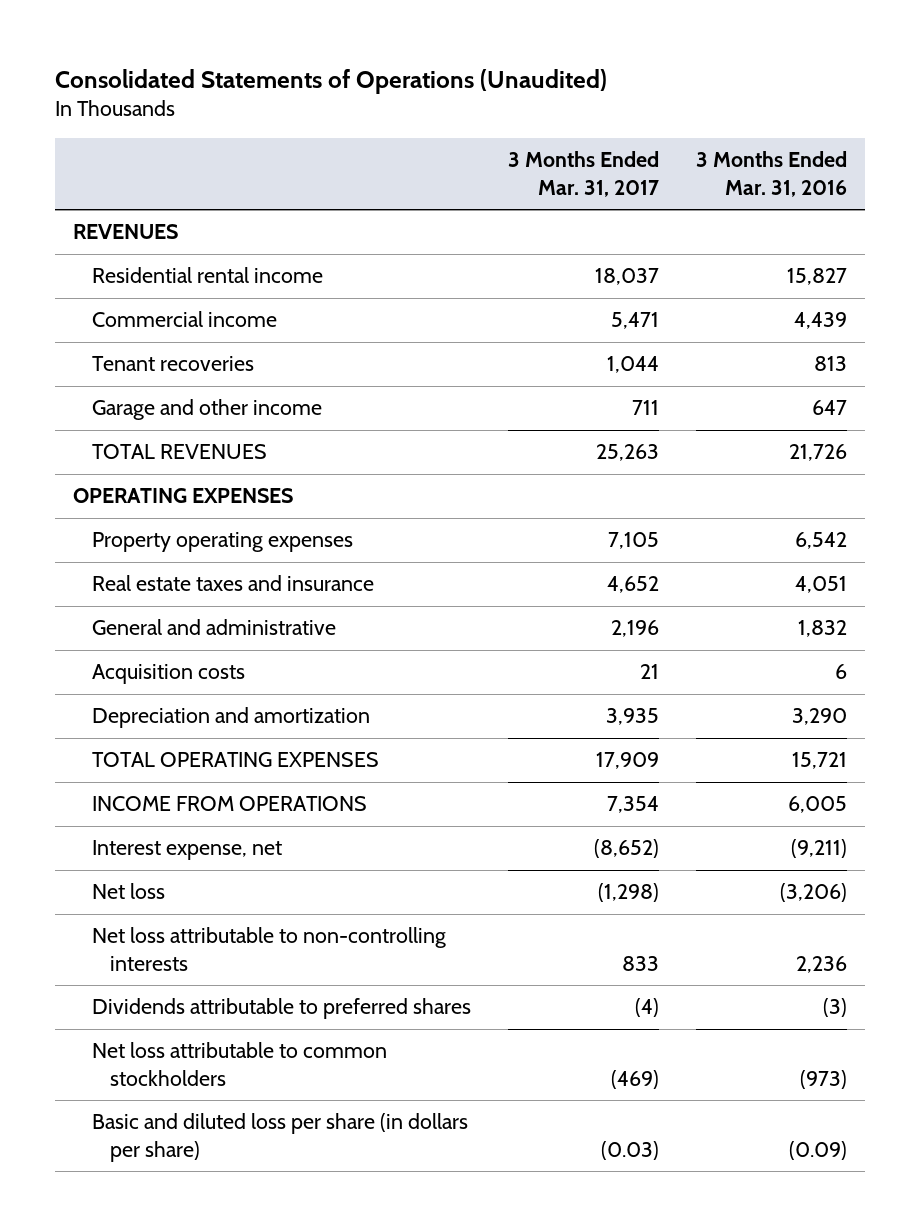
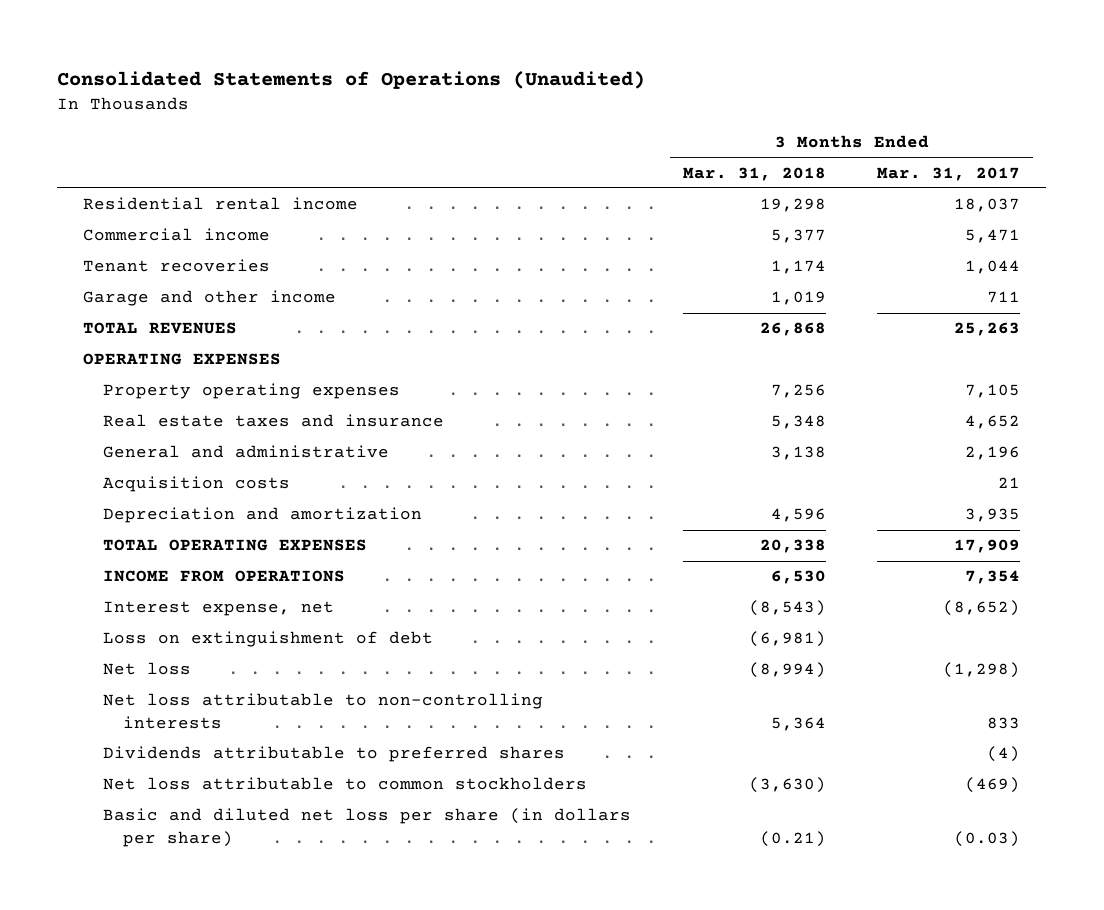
[695,151,847,197] 3 Months Ended Mar. 31, 2016 -> none
none -> [682,166,826,181] Mar. 31, 2018
[73,224,179,240] REVENUES -> none
none -> [102,631,433,648] Loss on extinguishment of debt
[91,1113,468,1162] Basic and diluted loss per share (in dollars per share) -> [102,808,631,847] Basic and diluted net loss per share (in dollars per share)

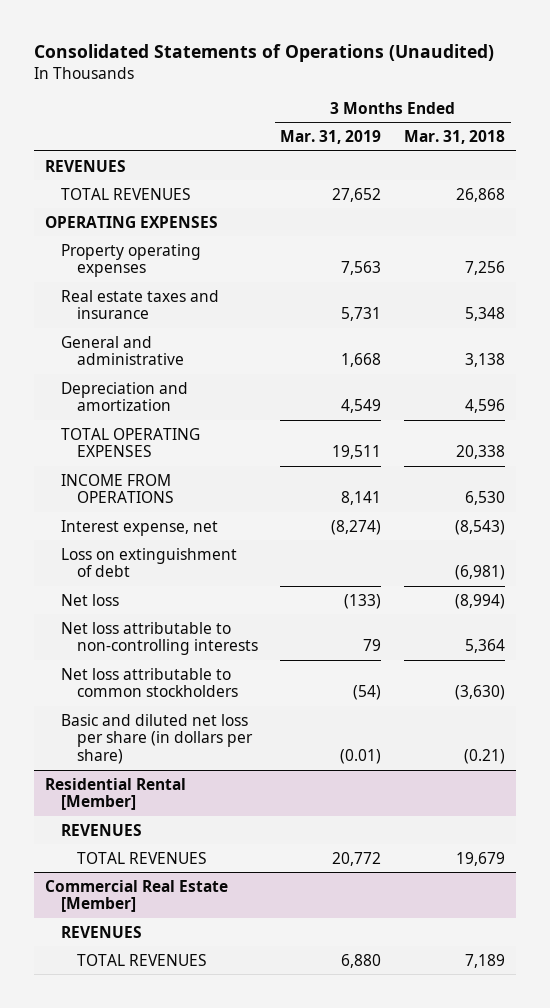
[877,166,1021,181] Mar. 31, 2017 -> none
none -> [280,129,382,144] Mar. 31, 2019
[83,197,359,211] Residential rental income -> none
[83,228,271,242] Commercial income -> none
[83,259,271,273] Tenant recoveries -> none
[83,290,337,307] Garage and other income -> none
none -> [45,159,127,172] REVENUES
[102,476,290,493] Acquisition costs -> none
[102,746,565,763] Dividends attributable to preferred shares -> none
none -> [45,777,187,811] Residential Rental [Member]
none -> [61,823,143,836] REVENUES
none -> [76,851,207,864] TOTAL REVENUES
none -> [45,879,229,913] Commercial Real Estate [Member]
none -> [61,925,143,938] REVENUES
none -> [76,953,207,966] TOTAL REVENUES

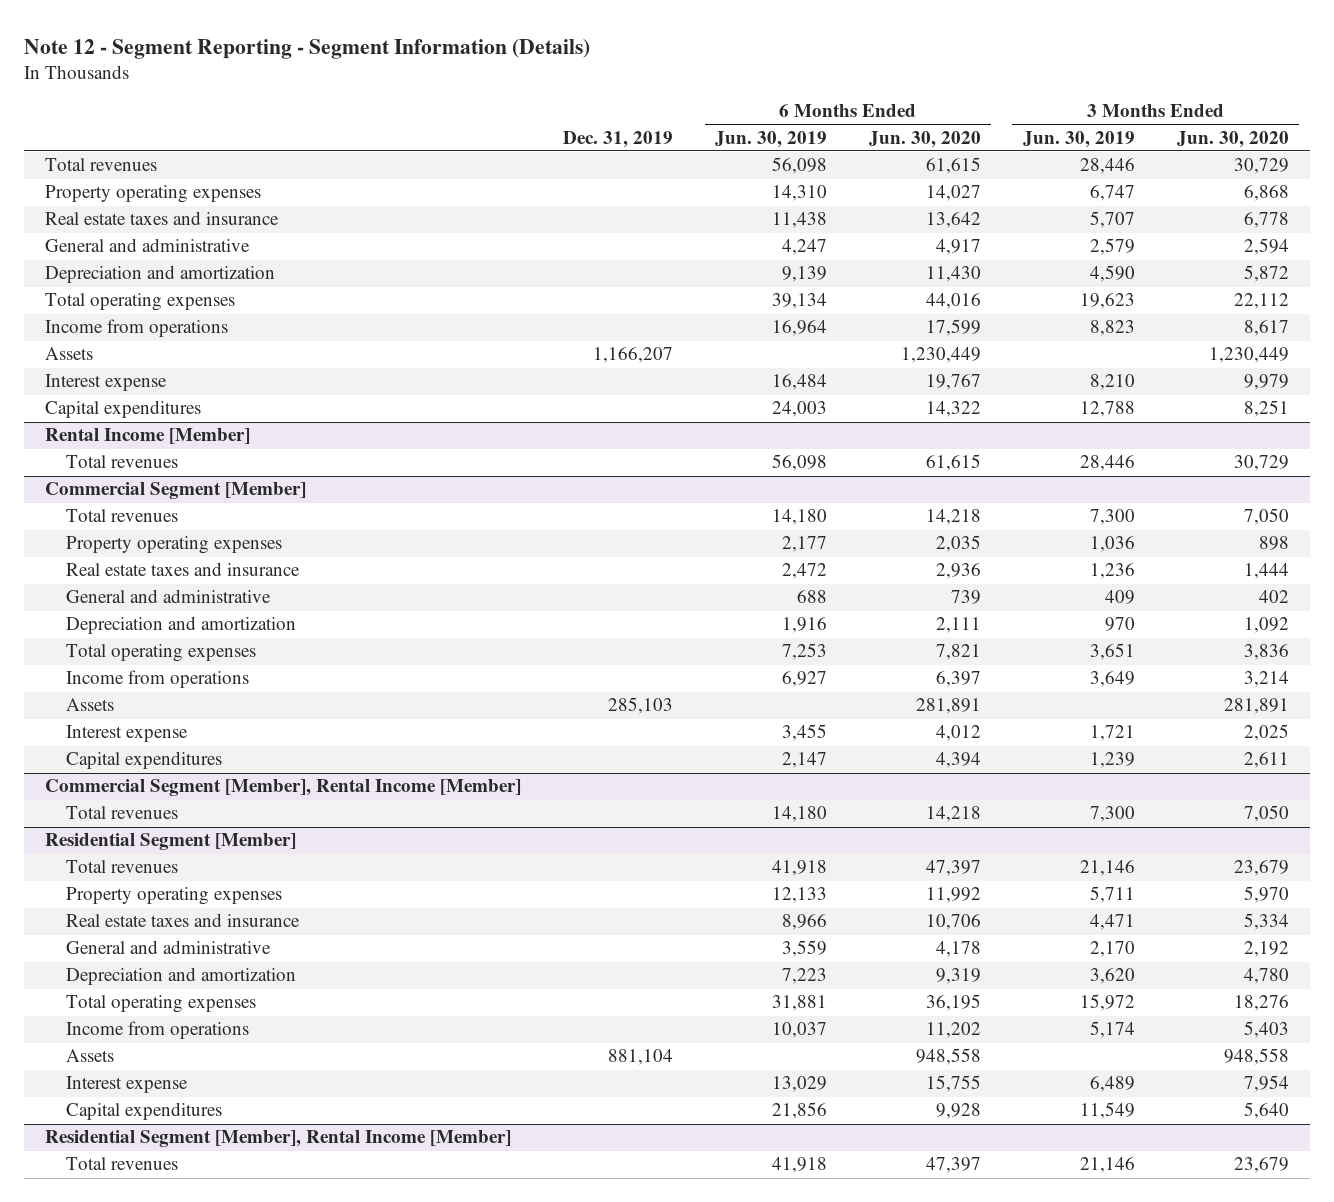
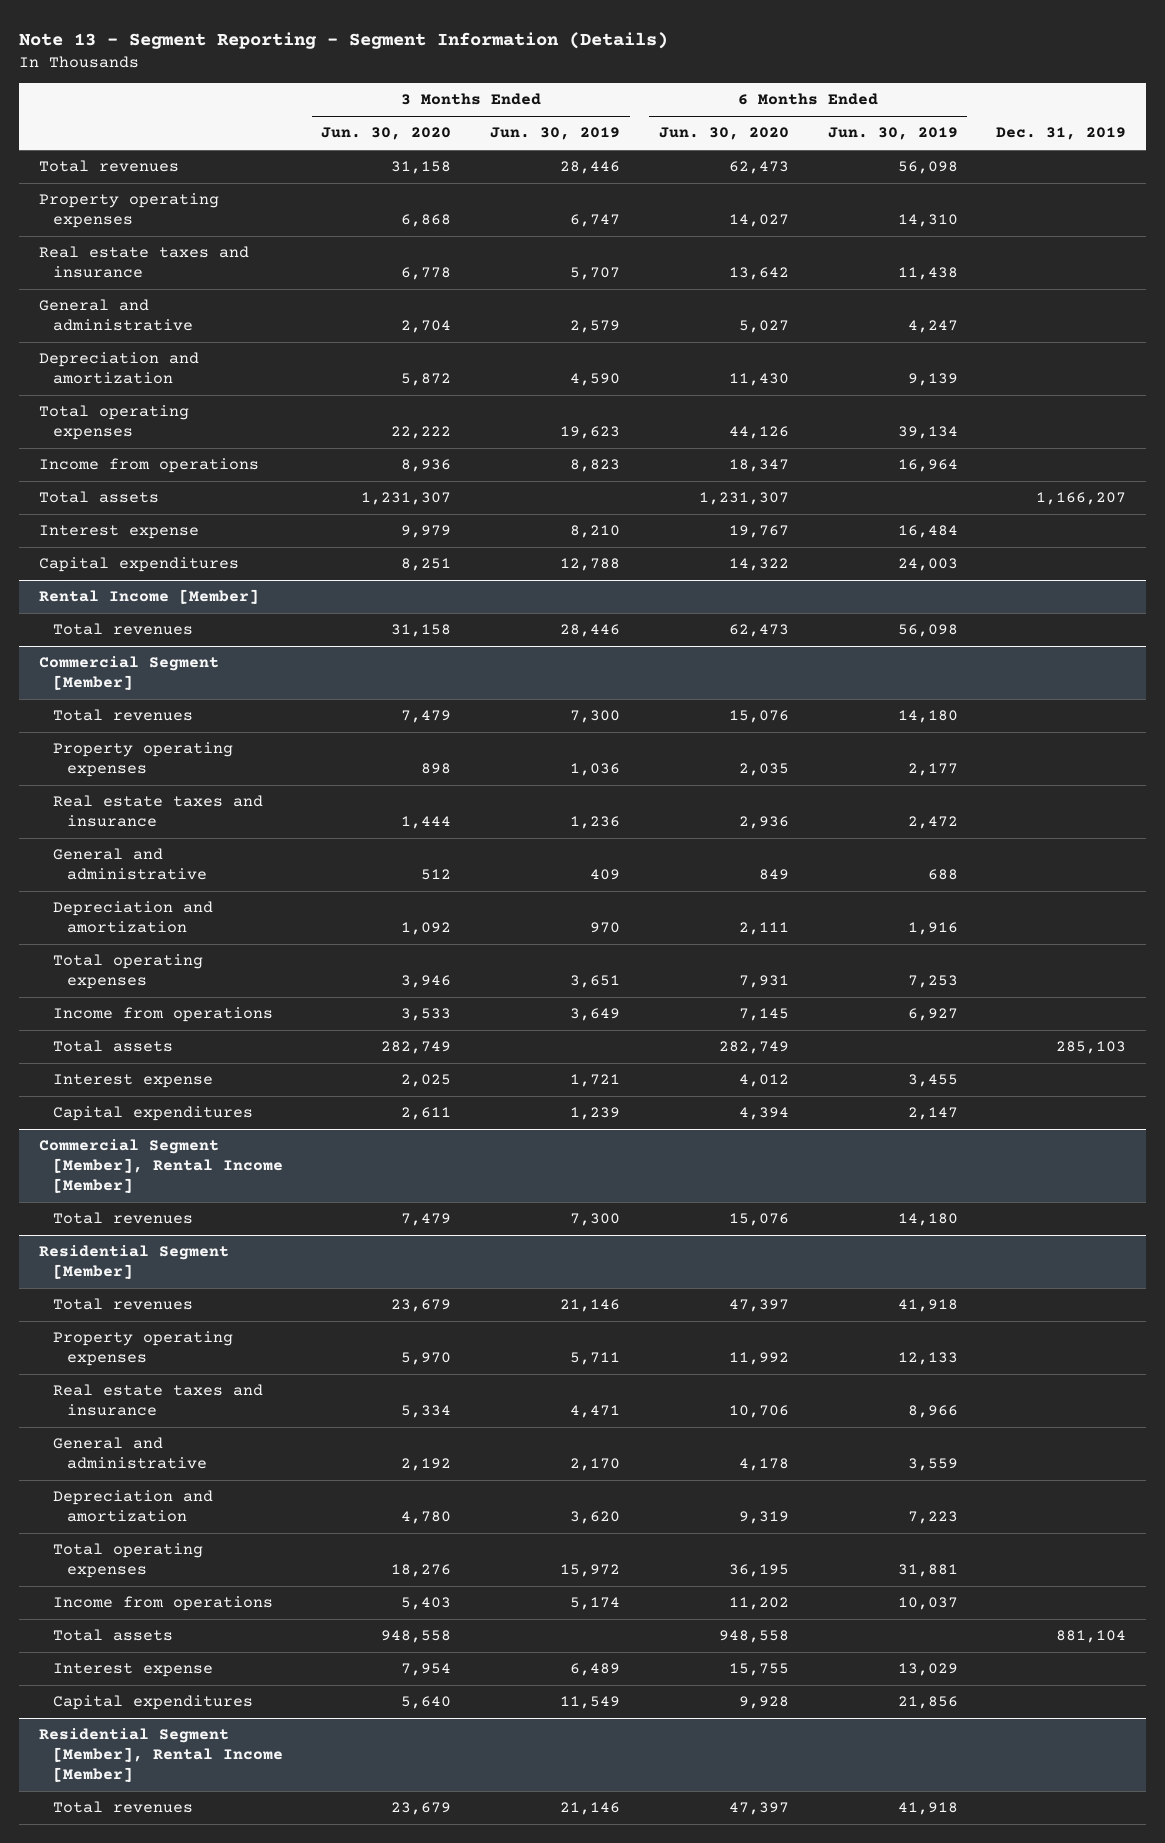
[24,38,591,59] Note 12 - Segment Reporting - Segment Information (Details) -> [19,31,669,49] Note 13 - Segment Reporting - Segment Information (Details)
[925,157,981,175] 61,615 -> [728,161,789,175] 62,473
[1233,158,1289,175] 30,729 -> [391,161,452,175] 31,158
[935,239,981,256] 4,917 -> [738,320,789,334] 5,027
[1243,238,1289,256] 2,594 -> [401,320,452,334] 2,704
[925,293,981,310] 44,016 -> [728,426,789,440] 44,126
[1233,293,1289,310] 22,112 -> [391,426,452,440] 22,222
[925,319,981,337] 17,599 -> [728,459,789,473] 18,347
[1243,320,1289,337] 8,617 -> [401,459,452,473] 8,936
[45,347,94,361] Assets -> [38,491,159,504] Total assets
[900,347,981,364] 1,230,449 -> [698,492,789,506] 1,231,307
[1208,347,1289,364] 1,230,449 -> [361,492,452,506] 1,231,307
[925,454,981,472] 61,615 -> [728,624,789,638] 62,473
[1233,455,1289,472] 30,729 -> [391,624,452,638] 31,158
[925,509,981,526] 14,218 -> [728,710,789,724] 15,076
[1243,508,1289,526] 7,050 -> [401,710,452,724] 7,479
[950,590,981,605] 739 -> [758,869,789,881] 849
[1258,590,1289,604] 402 -> [421,869,452,881] 512
[935,644,981,661] 7,821 -> [738,975,789,989] 7,931
[1243,644,1289,661] 3,836 -> [401,975,452,989] 3,946
[935,671,981,688] 6,397 -> [738,1008,789,1022] 7,145
[1243,671,1289,688] 3,214 -> [401,1008,452,1022] 3,533
[66,698,115,712] Assets -> [52,1040,173,1053] Total assets
[915,698,981,715] 281,891 -> [718,1041,789,1055] 282,749
[1223,698,1289,715] 281,891 -> [381,1041,452,1055] 282,749
[925,806,981,823] 14,218 -> [728,1213,789,1227] 15,076
[1243,805,1289,823] 7,050 -> [401,1213,452,1227] 7,479
[66,1049,115,1063] Assets -> [52,1629,173,1642] Total assets

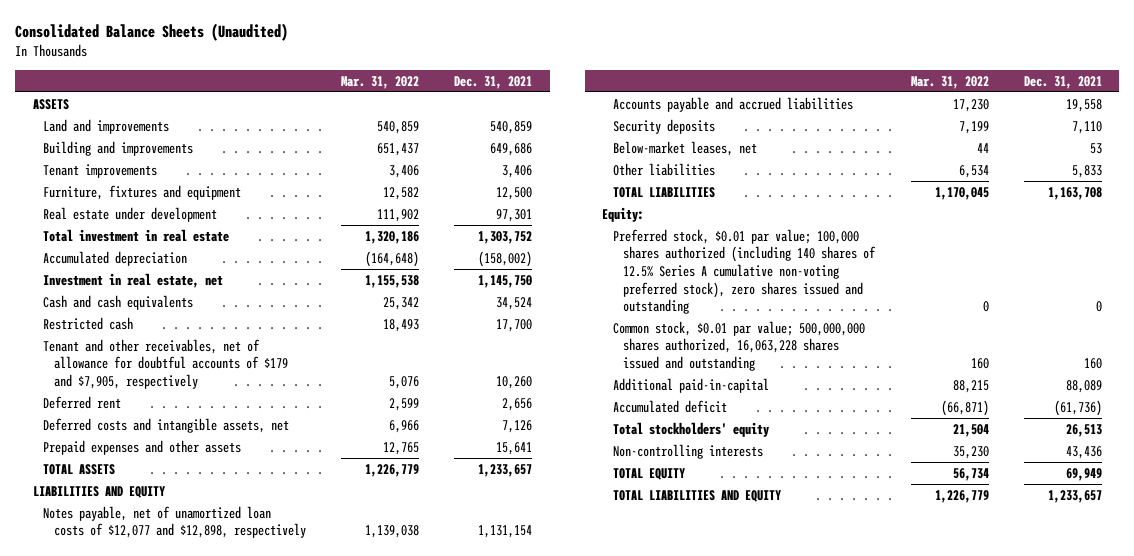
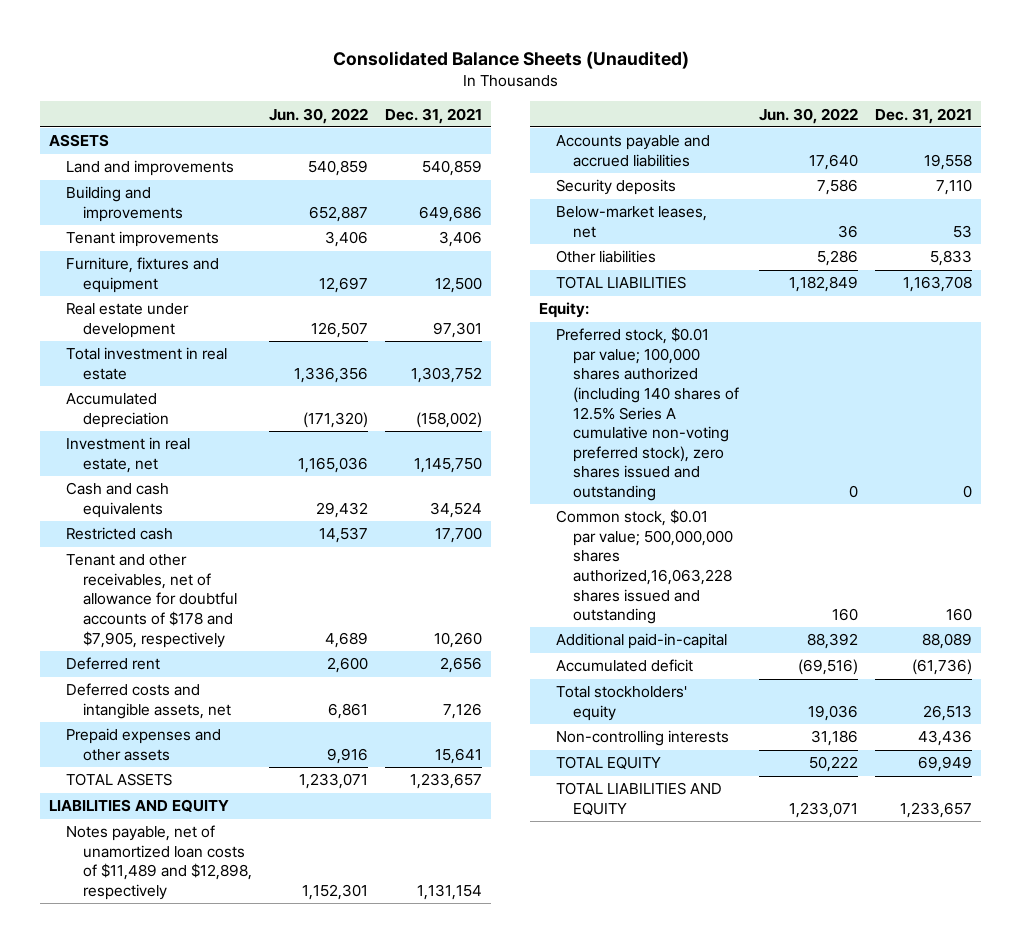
[340,75,419,89] Mar. 31, 2022 -> none
none -> [269,107,369,124] Jun. 30, 2022
[43,338,288,390] Tenant and other receivables, net of allowance for doubtful accounts of $179 and $7,905, respectively -> [66,554,238,648] Tenant and other receivables, net of allowance for doubtful accounts of $178 and $7,905, respectively
[43,505,306,539] Notes payable, net of unamortized loan costs of $12,077 and $12,898, respectively -> [66,825,253,901] Notes payable, net of unamortized loan costs of $11,489 and $12,898, respectively
[612,320,865,372] Common stock, $0.01 par value; 500,000,000 shares authorized, 16,063,228 shares issued and outstanding -> [555,509,733,625] Common stock, $0.01 par value; 500,000,000 shares authorized,16,063,228 shares issued and outstanding

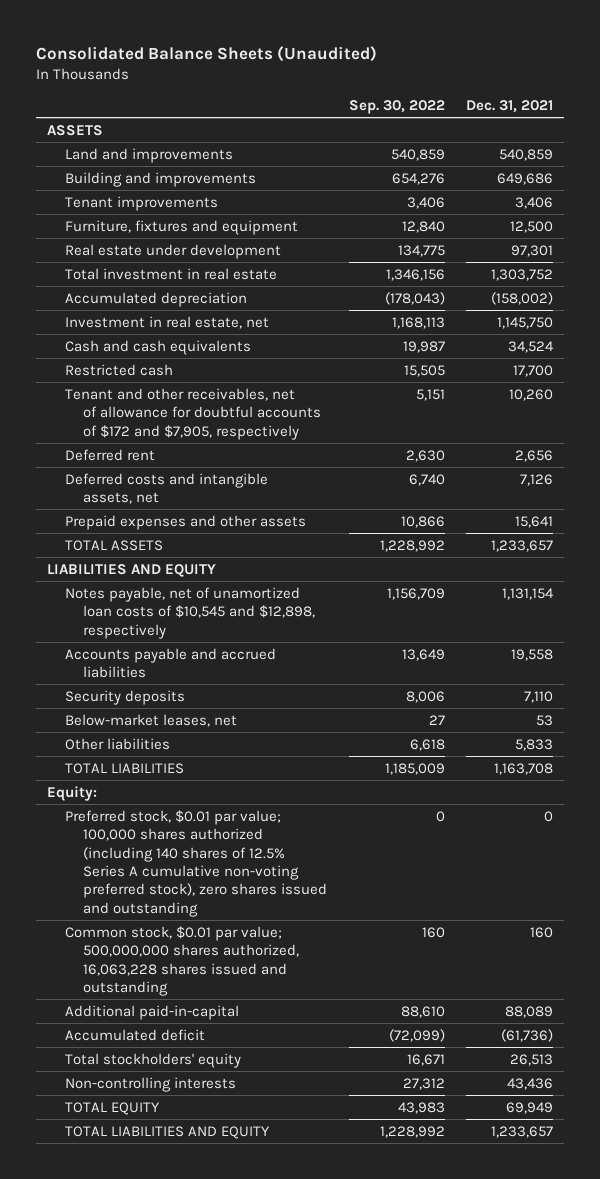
[269,107,369,124] Jun. 30, 2022 -> none
none -> [348,100,445,115] Sep. 30, 2022
[66,554,238,648] Tenant and other receivables, net of allowance for doubtful accounts of $178 and $7,905, respectively -> [64,387,322,440] Tenant and other receivables, net of allowance for doubtful accounts of $172 and $7,905, respectively
[66,825,253,901] Notes payable, net of unamortized loan costs of $11,489 and $12,898, respectively -> [64,586,316,639] Notes payable, net of unamortized loan costs of $10,545 and $12,898, respectively
[555,509,733,625] Common stock, $0.01 par value; 500,000,000 shares authorized,16,063,228 shares issued and outstanding -> [64,925,300,996] Common stock, $0.01 par value; 500,000,000 shares authorized, 16,063,228 shares issued and outstanding

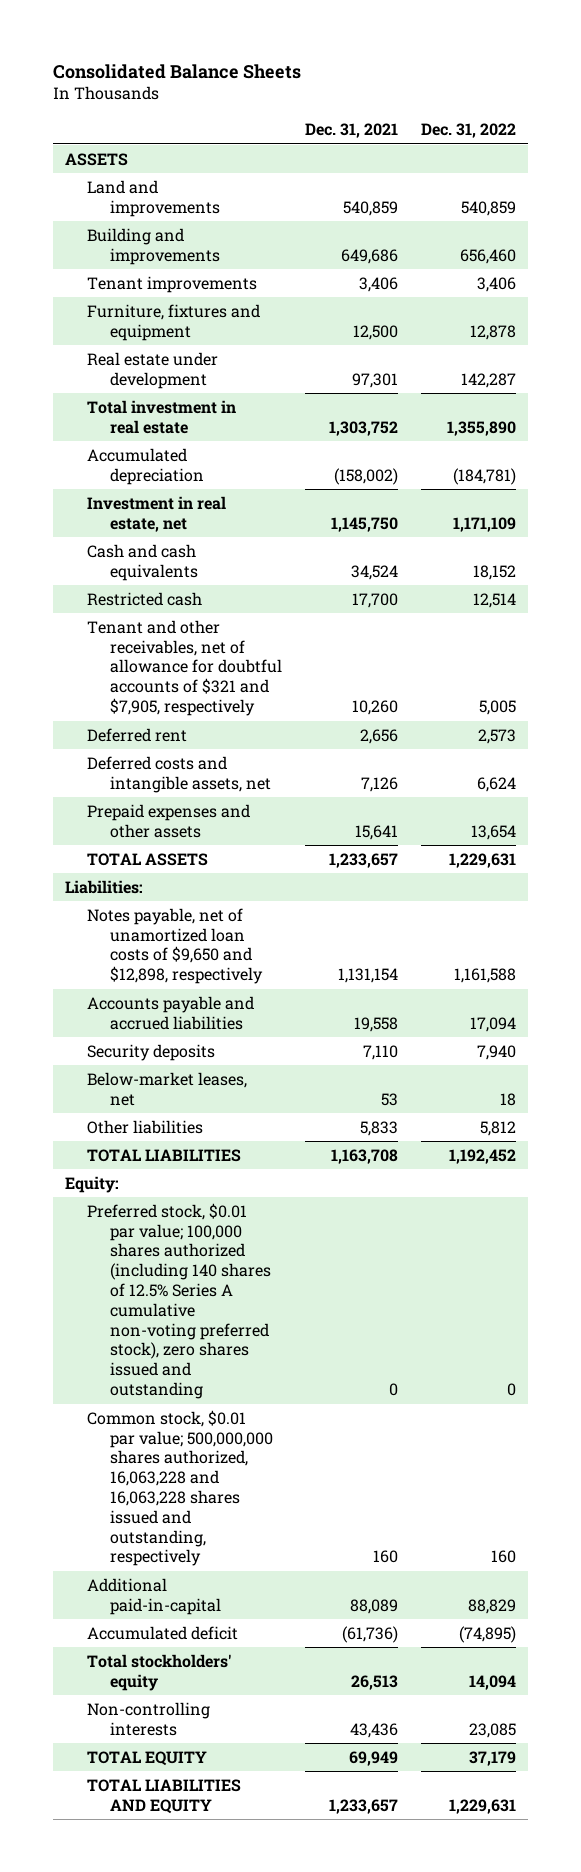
[35,45,377,62] Consolidated Balance Sheets (Unaudited) -> [53,63,302,79] Consolidated Balance Sheets
[348,100,445,115] Sep. 30, 2022 -> none
none -> [421,123,517,139] Dec. 31, 2022
[64,387,322,440] Tenant and other receivables, net of allowance for doubtful accounts of $172 and $7,905, respectively -> [87,619,282,717] Tenant and other receivables, net of allowance for doubtful accounts of $321 and $7,905, respectively
[46,563,216,577] LIABILITIES AND EQUITY -> none
none -> [64,879,143,894] Liabilities:
[64,586,316,639] Notes payable, net of unamortized loan costs of $10,545 and $12,898, respectively -> [87,907,263,985] Notes payable, net of unamortized loan costs of $9,650 and $12,898, respectively
[64,925,300,996] Common stock, $0.01 par value; 500,000,000 shares authorized, 16,063,228 shares issued and outstanding -> [87,1409,273,1567] Common stock, $0.01 par value; 500,000,000 shares authorized, 16,063,228 and 16,063,228 shares issued and outstanding, respectively

